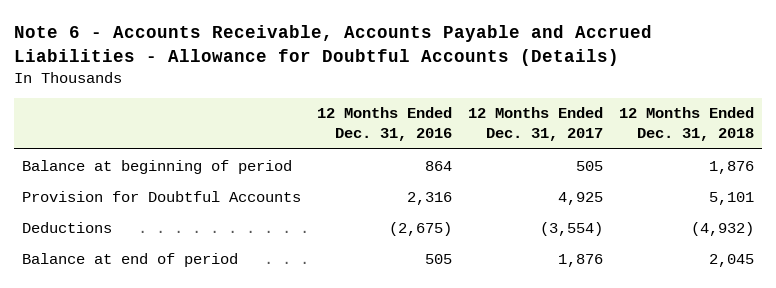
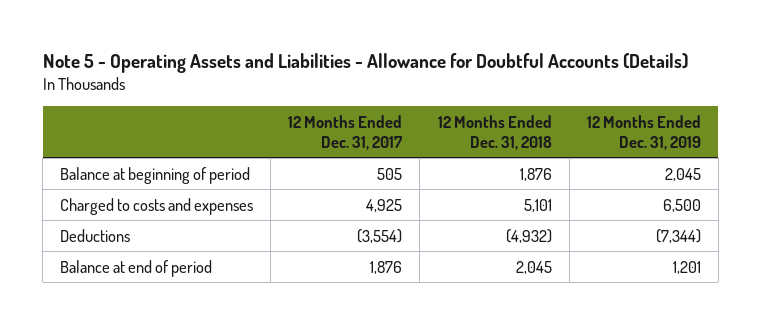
[14,24,653,66] Note 6 - Accounts Receivable, Accounts Payable and Accrued Liabilities - Allowance for Doubtful Accounts (Details) -> [42,52,688,73] Note 5 - Operating Assets and Liabilities - Allowance for Doubtful Accounts (Details)
[317,107,453,142] 12 Months Ended Dec. 31, 2016 -> none
none -> [586,114,701,150] 12 Months Ended Dec. 31, 2019
[22,190,302,202] Provision for Doubtful Accounts -> [60,197,254,215] Charged to costs and expenses

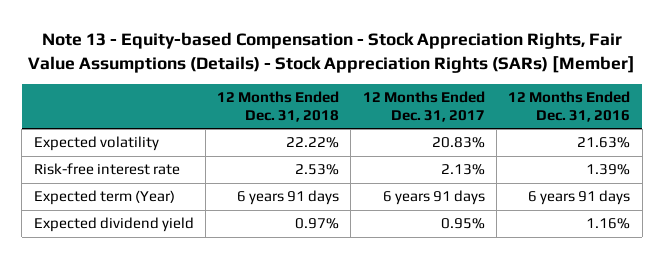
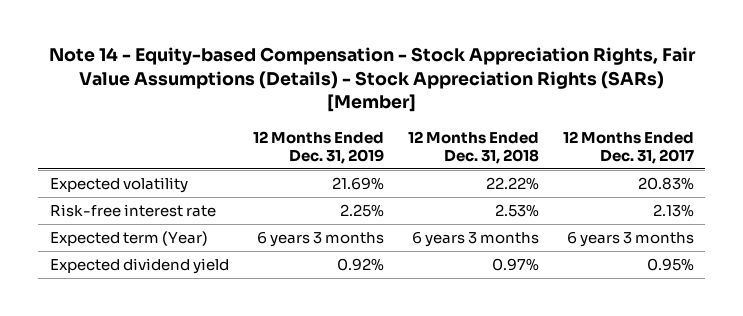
[27,32,635,73] Note 13 - Equity-based Compensation - Stock Appreciation Rights, Fair Value Assumptions (Details) - Stock Appreciation Rights (SARs) [Member] -> [48,47,696,113] Note 14 - Equity-based Compensation - Stock Appreciation Rights, Fair Value Assumptions (Details) - Stock Appreciation Rights (SARs) [Member]
[508,91,631,122] 12 Months Ended Dec. 31, 2016 -> none
none -> [252,130,384,164] 12 Months Ended Dec. 31, 2019
[237,190,340,206] 6 years 91 days -> [411,231,539,248] 6 years 3 months
[382,190,485,206] 6 years 91 days -> [566,231,694,248] 6 years 3 months

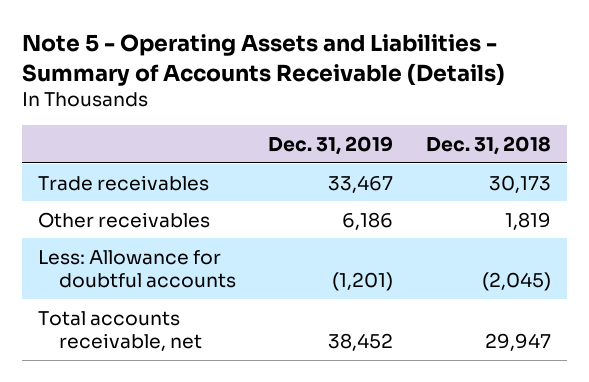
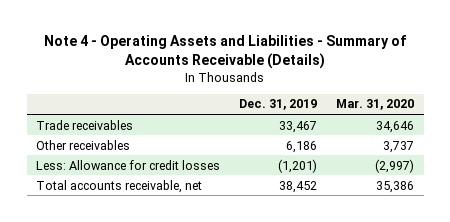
[21,34,505,86] Note 5 - Operating Assets and Liabilities - Summary of Accounts Receivable (Details) -> [44,34,407,69] Note 4 - Operating Assets and Liabilities - Summary of Accounts Receivable (Details)
[425,136,551,156] Dec. 31, 2018 -> none
none -> [336,99,415,111] Mar. 31, 2020
[37,249,237,289] Less: Allowance for doubtful accounts -> [36,159,221,170] Less: Allowance for credit losses

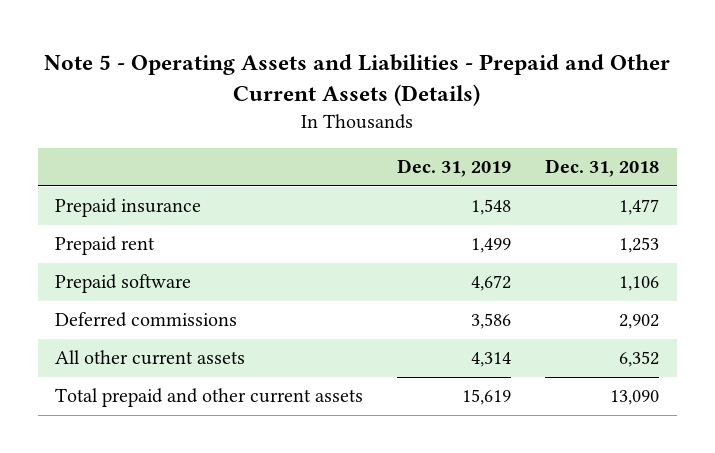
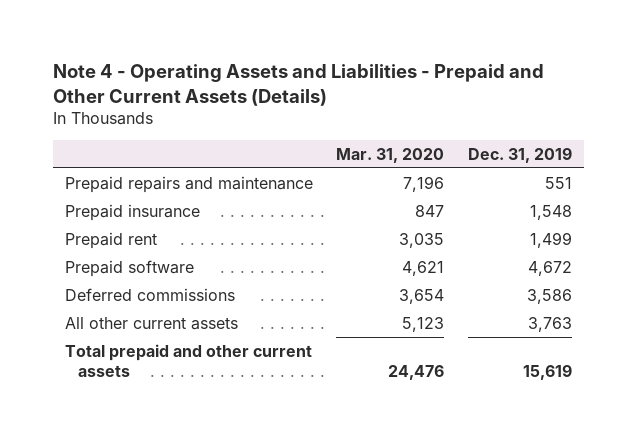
[44,53,671,106] Note 5 - Operating Assets and Liabilities - Prepaid and Other Current Assets (Details) -> [52,63,544,106] Note 4 - Operating Assets and Liabilities - Prepaid and Other Current Assets (Details)
[545,159,660,178] Dec. 31, 2018 -> none
none -> [336,147,445,163] Mar. 31, 2020
none -> [64,175,313,193] Prepaid repairs and maintenance
[471,352,512,368] 4,314 -> [527,316,572,332] 3,763

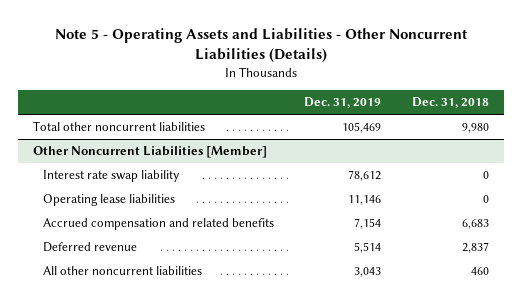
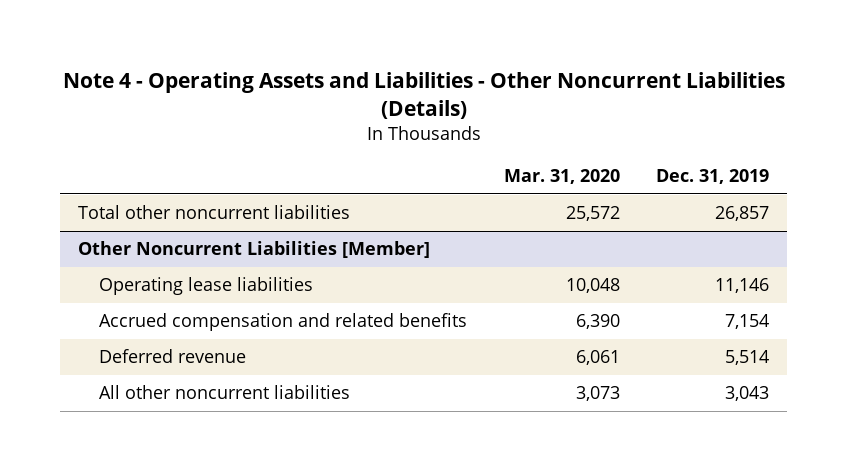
[55,27,469,64] Note 5 - Operating Assets and Liabilities - Other Noncurrent Liabilities (Details) -> [62,71,785,119] Note 4 - Operating Assets and Liabilities - Other Noncurrent Liabilities (Details)
[411,97,489,109] Dec. 31, 2018 -> none
none -> [503,169,620,185] Mar. 31, 2020
[342,122,382,134] 105,469 -> [715,206,770,222] 26,857
[42,170,180,183] Interest rate swap liability -> none

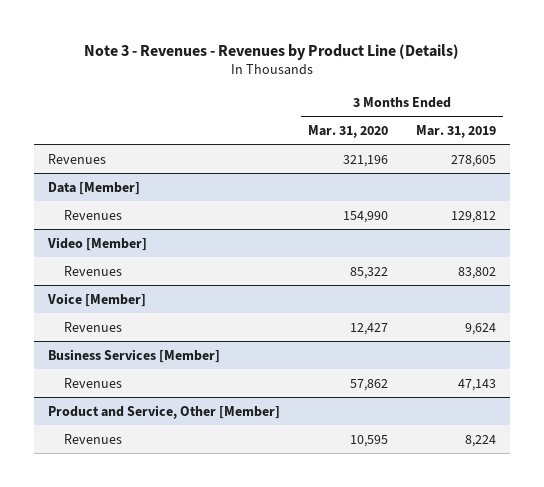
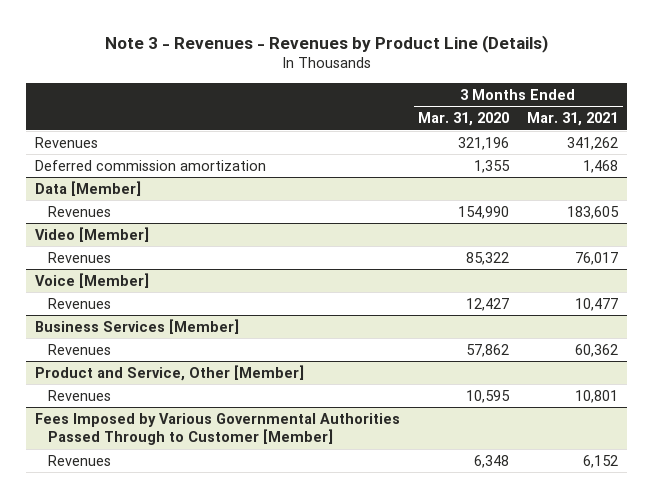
[416,124,497,138] Mar. 31, 2019 -> none
none -> [527,112,619,127] Mar. 31, 2021
none -> [35,159,267,171] Deferred commission amortization
none -> [35,412,401,446] Fees Imposed by Various Governmental Authorities Passed Through to Customer [Member]
none -> [47,454,111,466] Revenues

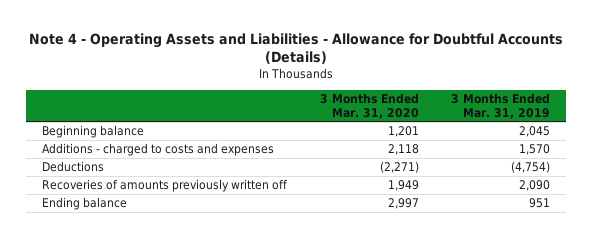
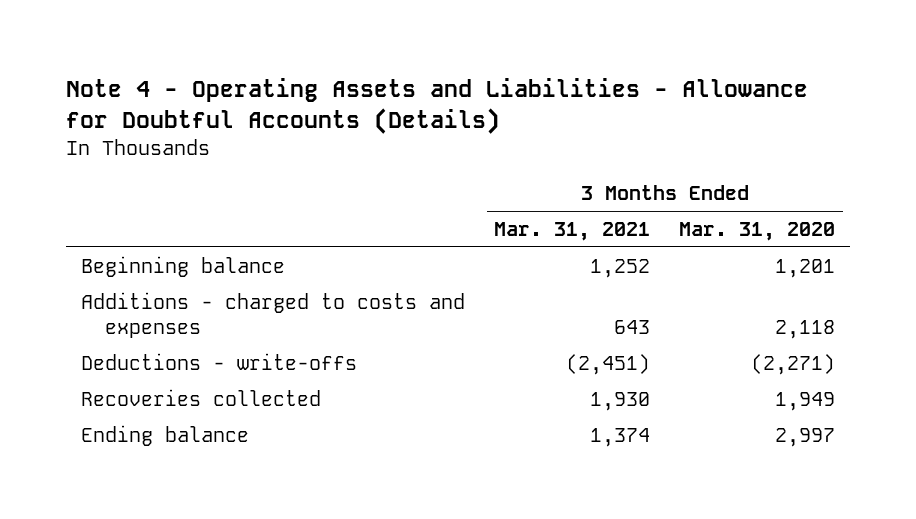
[451,93,551,119] 3 Months Ended Mar. 31, 2019 -> none
none -> [494,222,651,242] Mar. 31, 2021
[42,161,105,173] Deductions -> [80,352,357,370] Deductions - write-offs
[42,179,289,193] Recoveries of amounts previously written off -> [80,388,321,406] Recoveries collected

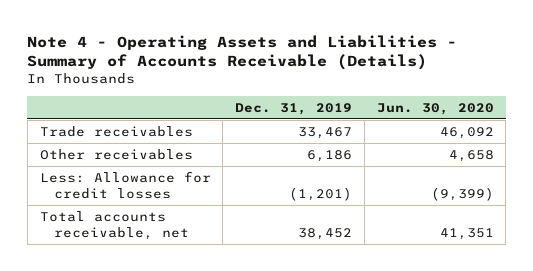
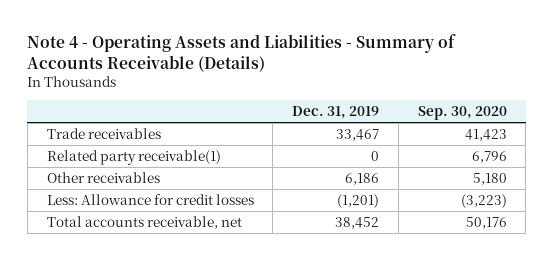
[376,102,494,115] Jun. 30, 2020 -> none
none -> [417,106,507,121] Sep. 30, 2020
none -> [46,150,221,166] Related party receivable(1)

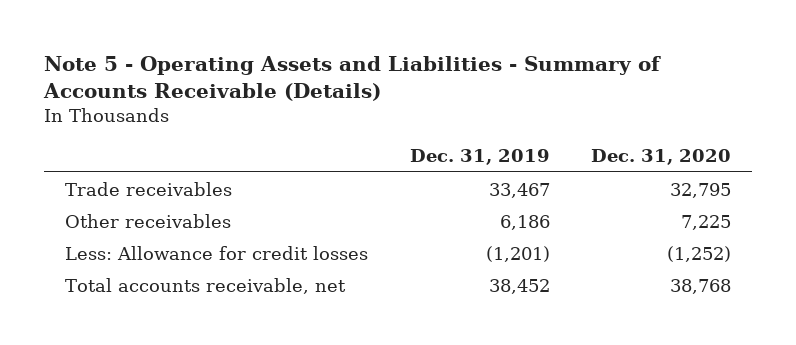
[27,34,457,72] Note 4 - Operating Assets and Liabilities - Summary of Accounts Receivable (Details) -> [42,56,661,102] Note 5 - Operating Assets and Liabilities - Summary of Accounts Receivable (Details)
[417,106,507,121] Sep. 30, 2020 -> none
none -> [591,148,732,165] Dec. 31, 2020
[46,150,221,166] Related party receivable(1) -> none

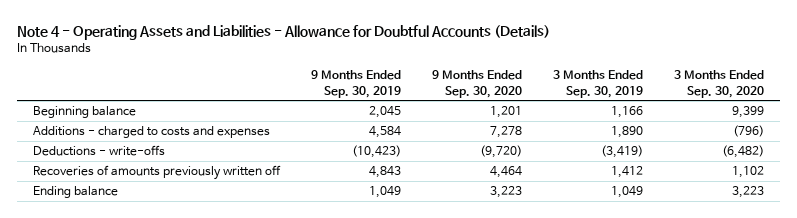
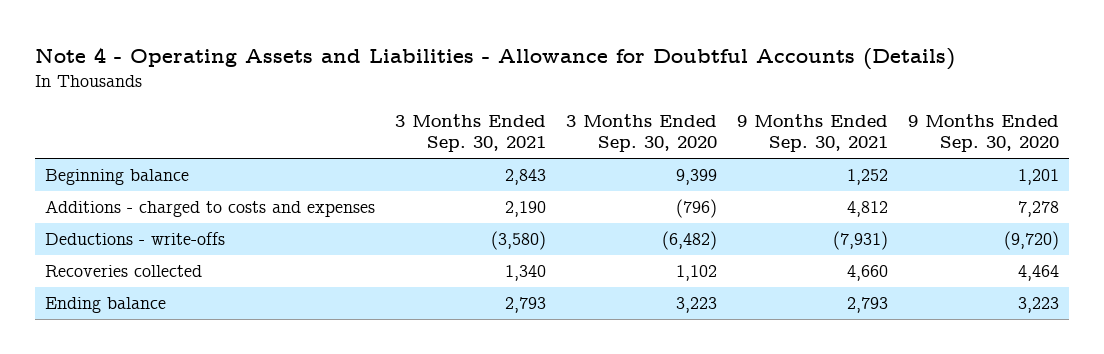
[310,69,401,98] 9 Months Ended Sep. 30, 2019 -> none
[553,69,644,98] 3 Months Ended Sep. 30, 2019 -> none
none -> [395,113,547,153] 3 Months Ended Sep. 30, 2021
none -> [737,113,889,153] 9 Months Ended Sep. 30, 2021
[32,165,281,181] Recoveries of amounts previously written off -> [45,265,203,278] Recoveries collected

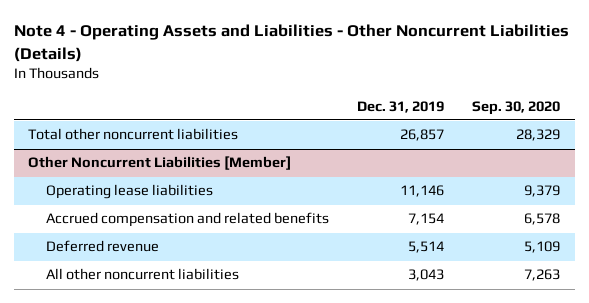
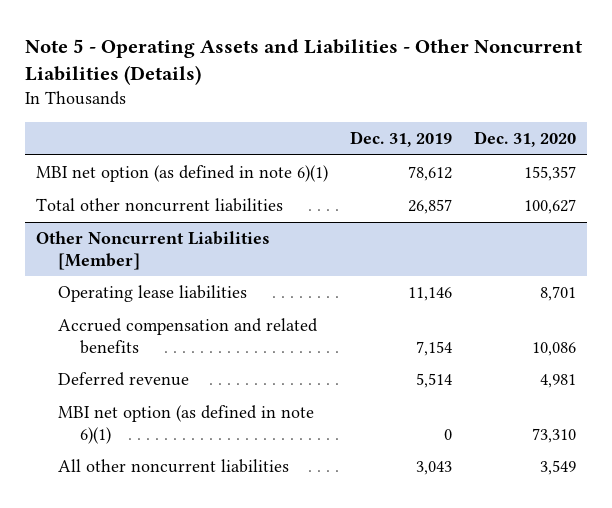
[14,24,570,62] Note 4 - Operating Assets and Liabilities - Other Noncurrent Liabilities (Details) -> [25,38,583,86] Note 5 - Operating Assets and Liabilities - Other Noncurrent Liabilities (Details)
[472,100,561,115] Sep. 30, 2020 -> none
none -> [473,130,576,147] Dec. 31, 2020
none -> [35,165,328,183] MBI net option (as defined in note 6)(1)
none -> [58,405,315,444] MBI net option (as defined in note 6)(1)

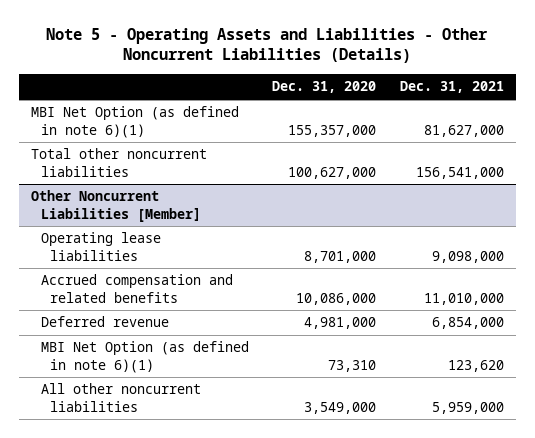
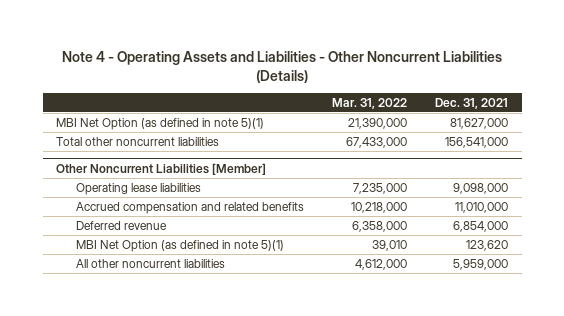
[46,27,489,64] Note 5 - Operating Assets and Liabilities - Other Noncurrent Liabilities (Details) -> [62,50,503,83] Note 4 - Operating Assets and Liabilities - Other Noncurrent Liabilities (Details)
[272,81,377,94] Dec. 31, 2020 -> none
none -> [331,97,407,109] Mar. 31, 2022
[31,106,240,138] MBI Net Option (as defined in note 6)(1) -> [56,118,265,131] MBI Net Option (as defined in note 5)(1)
[40,341,249,373] MBI Net Option (as defined in note 6)(1) -> [75,240,284,253] MBI Net Option (as defined in note 5)(1)

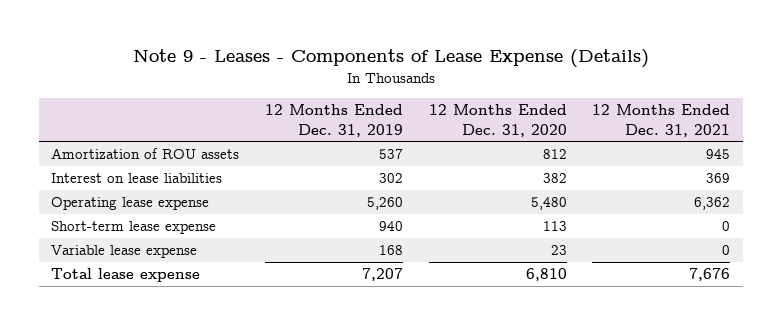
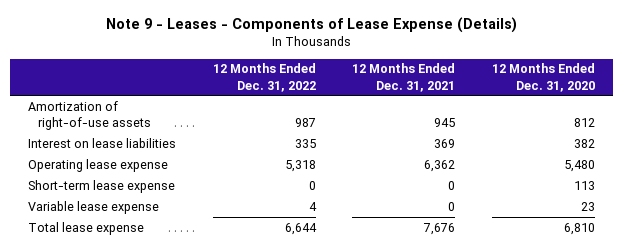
[265,104,404,137] 12 Months Ended Dec. 31, 2019 -> none
none -> [212,63,316,92] 12 Months Ended Dec. 31, 2022
[51,148,240,160] Amortization of ROU assets -> [28,100,152,130] Amortization of right-of-use assets

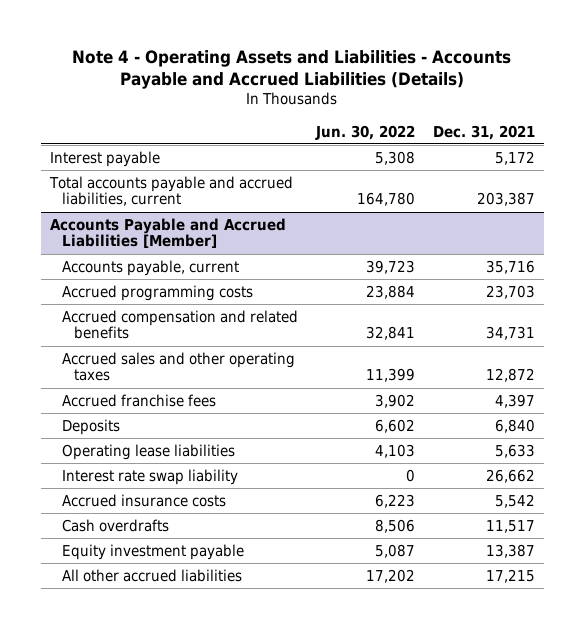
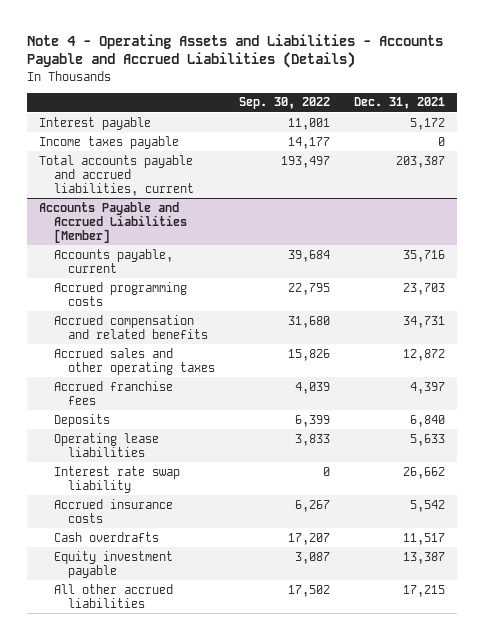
[314,124,415,140] Jun. 30, 2022 -> none
none -> [239,97,331,110] Sep. 30, 2022
none -> [39,135,180,149] Income taxes payable

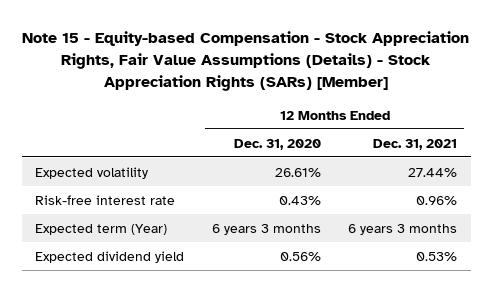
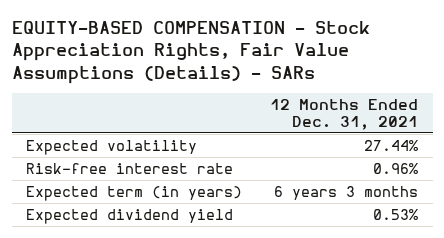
[22,31,470,92] Note 15 - Equity-based Compensation - Stock Appreciation Rights, Fair Value Assumptions (Details) - Stock Appreciation Rights (SARs) [Member] -> [11,21,370,84] EQUITY-BASED COMPENSATION - Stock Appreciation Rights, Fair Value Assumptions (Details) - SARs
[233,138,321,150] Dec. 31, 2020 -> none
[35,223,168,235] Expected term (Year) -> [25,185,242,201] Expected term (in years)

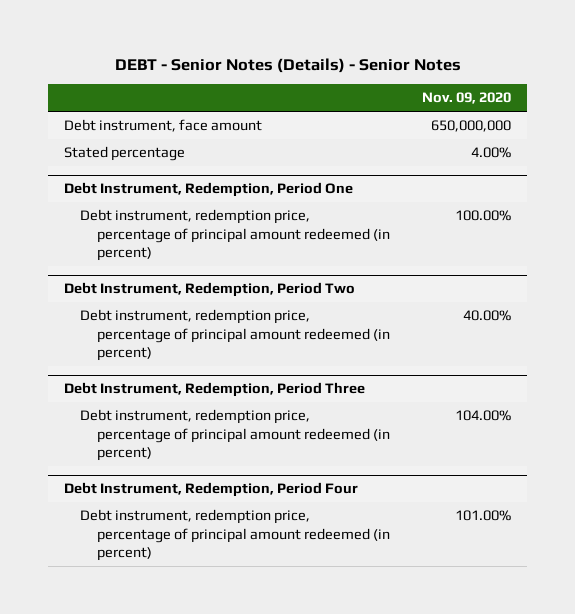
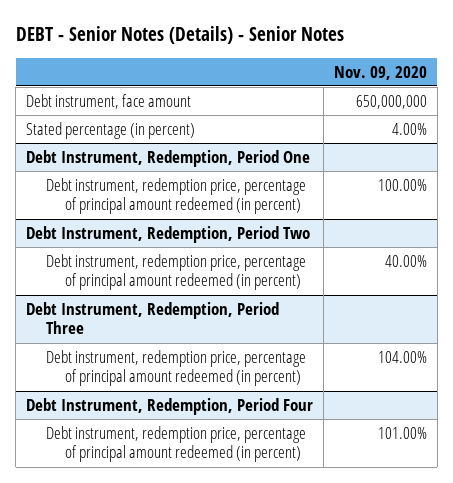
[63,146,185,162] Stated percentage -> [26,121,196,139] Stated percentage (in percent)

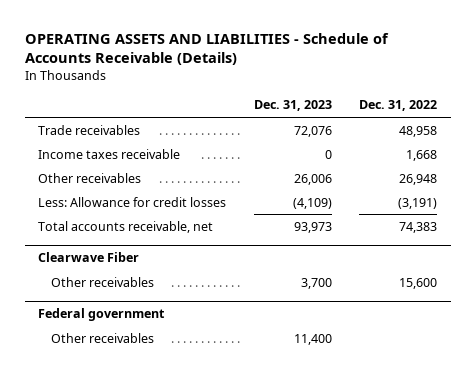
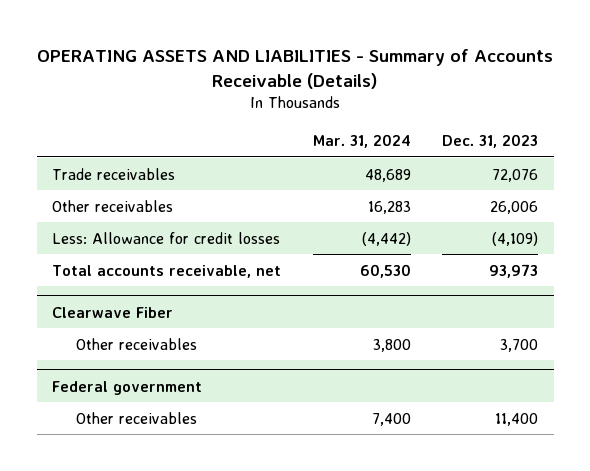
[24,33,389,66] OPERATING ASSETS AND LIABILITIES - Schedule of Accounts Receivable (Details) -> [37,48,554,89] OPERATING ASSETS AND LIABILITIES - Summary of Accounts Receivable (Details)
[359,100,438,112] Dec. 31, 2022 -> none
none -> [312,133,411,148] Mar. 31, 2024
[38,148,181,159] Income taxes receivable -> none

